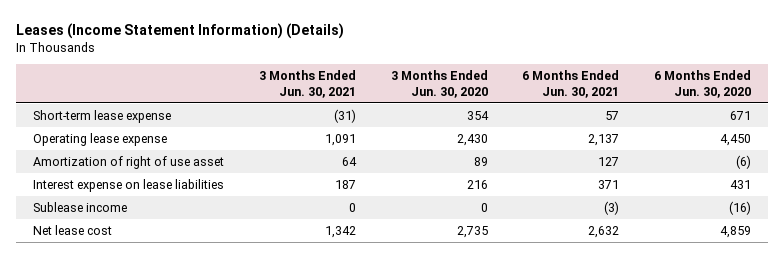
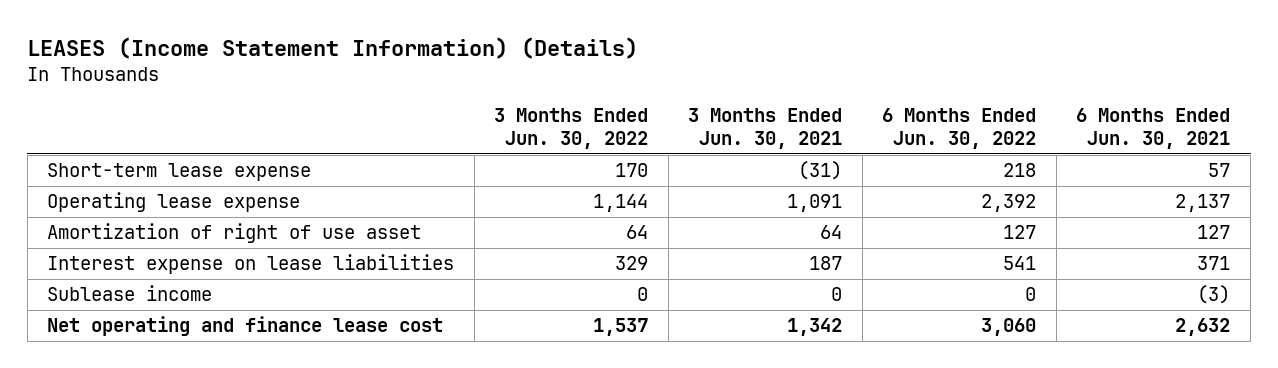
[16,23,345,40] Leases (Income Statement Information) (Details) -> [27,36,639,59] LEASES (Income Statement Information) (Details)
[390,69,488,98] 3 Months Ended Jun. 30, 2020 -> none
[653,69,751,98] 6 Months Ended Jun. 30, 2020 -> none
none -> [494,107,649,150] 3 Months Ended Jun. 30, 2022
none -> [882,107,1037,150] 6 Months Ended Jun. 30, 2022
[33,224,113,235] Net lease cost -> [47,316,444,337] Net operating and finance lease cost

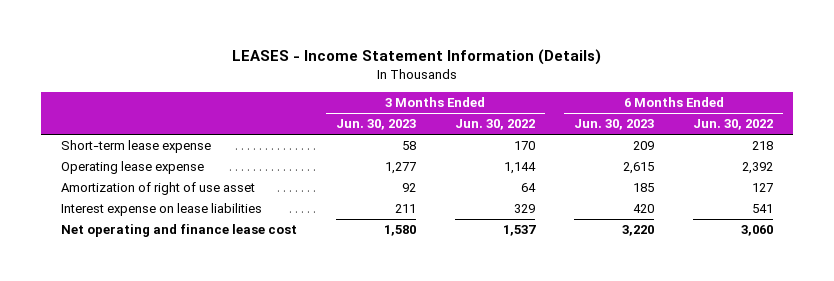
[27,36,639,59] LEASES (Income Statement Information) (Details) -> [231,49,601,66] LEASES - Income Statement Information (Details)
[688,107,843,150] 3 Months Ended Jun. 30, 2021 -> none
[1076,107,1231,150] 6 Months Ended Jun. 30, 2021 -> none
none -> [335,119,416,131] Jun. 30, 2023
none -> [574,119,655,131] Jun. 30, 2023
[47,285,213,302] Sublease income -> none

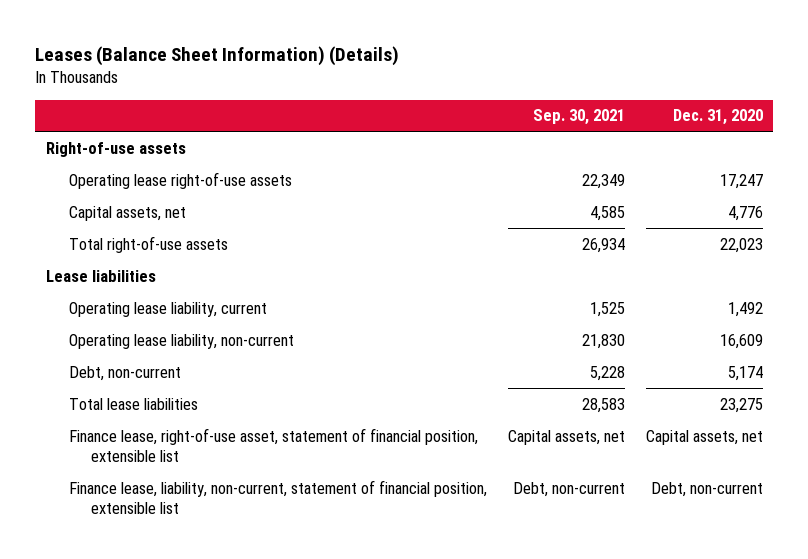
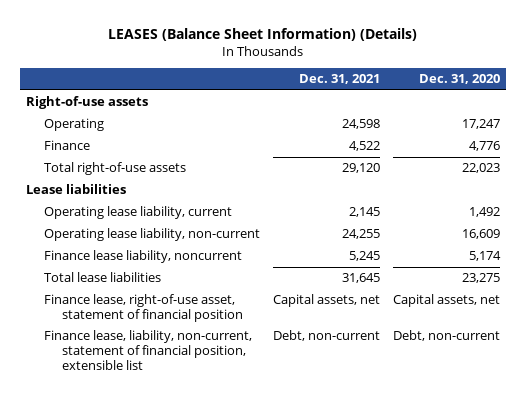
[35,45,400,66] Leases (Balance Sheet Information) (Details) -> [107,27,417,41] LEASES (Balance Sheet Information) (Details)
[532,109,625,126] Sep. 30, 2021 -> none
none -> [298,74,380,85] Dec. 31, 2021
[68,171,292,189] Operating lease right-of-use assets -> [44,118,105,132] Operating
[68,205,186,221] Capital assets, net -> [44,140,91,151] Finance
[68,365,181,381] Debt, non-current -> [44,250,243,264] Finance lease liability, noncurrent
[68,427,478,462] Finance lease, right-of-use asset, statement of financial position, extensible list -> [44,294,244,322] Finance lease, right-of-use asset, statement of financial position

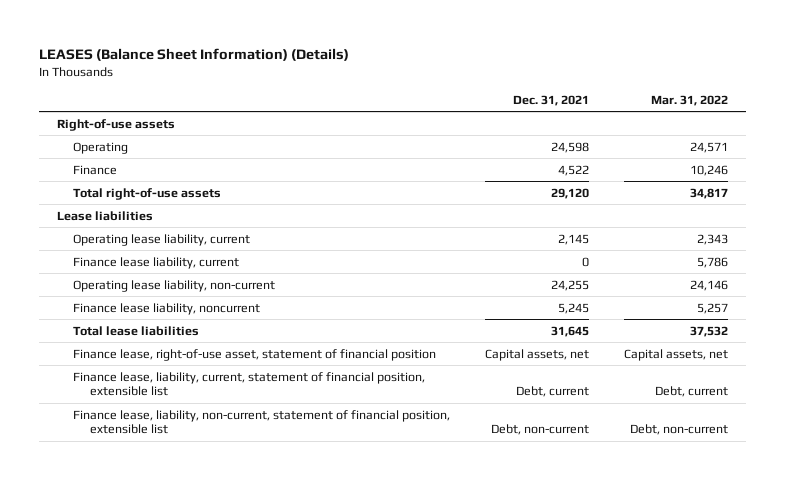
[418,74,500,85] Dec. 31, 2020 -> none
none -> [651,94,729,106] Mar. 31, 2022
none -> [73,256,240,269] Finance lease liability, current
none -> [73,371,426,397] Finance lease, liability, current, statement of financial position, extensible list

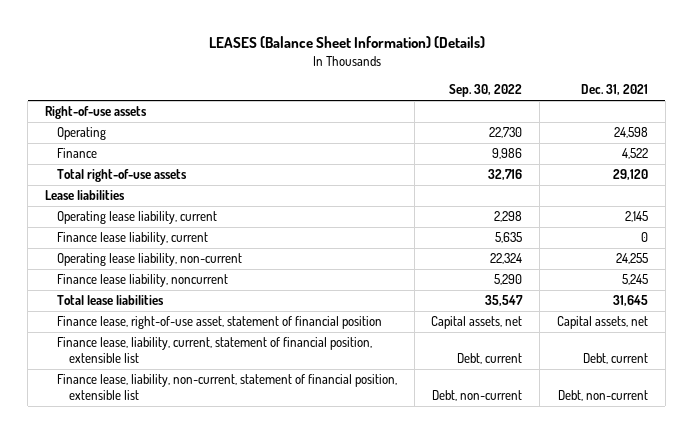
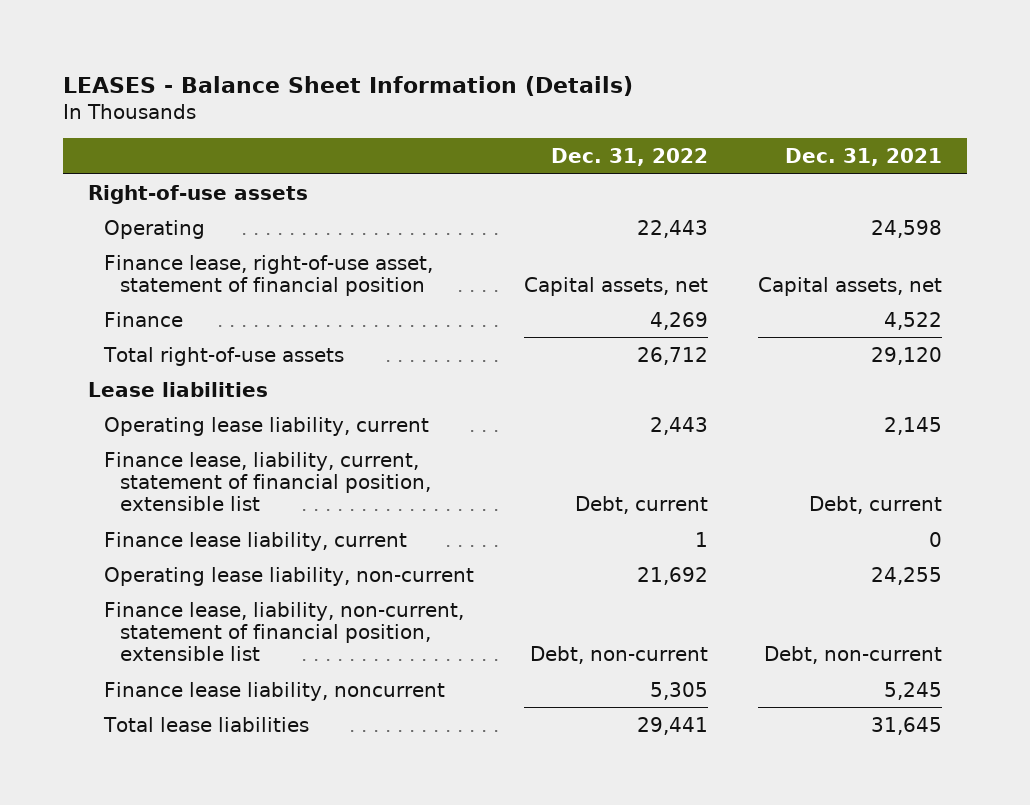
[208,36,485,49] LEASES (Balance Sheet Information) (Details) -> [62,75,633,96] LEASES - Balance Sheet Information (Details)
[449,84,523,98] Sep. 30, 2022 -> none
none -> [551,148,709,167] Dec. 31, 2022
[56,316,382,330] Finance lease, right-of-use asset, statement of financial position -> [103,254,433,296] Finance lease, right-of-use asset, statement of financial position
[56,337,372,364] Finance lease, liability, current, statement of financial position, extensible list -> [103,451,431,512] Finance lease, liability, current, statement of financial position, extensible list
[56,374,397,401] Finance lease, liability, non-current, statement of financial position, extensible list -> [103,601,464,662] Finance lease, liability, non-current, statement of financial position, extensible list

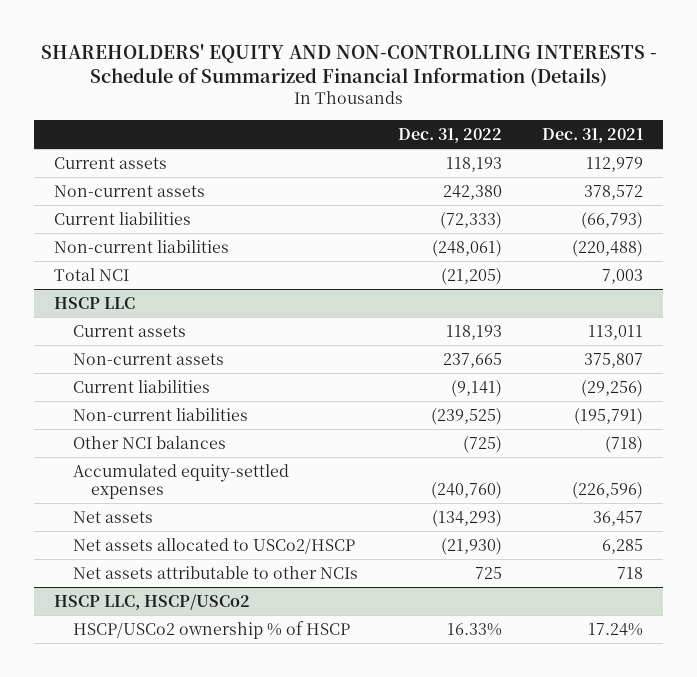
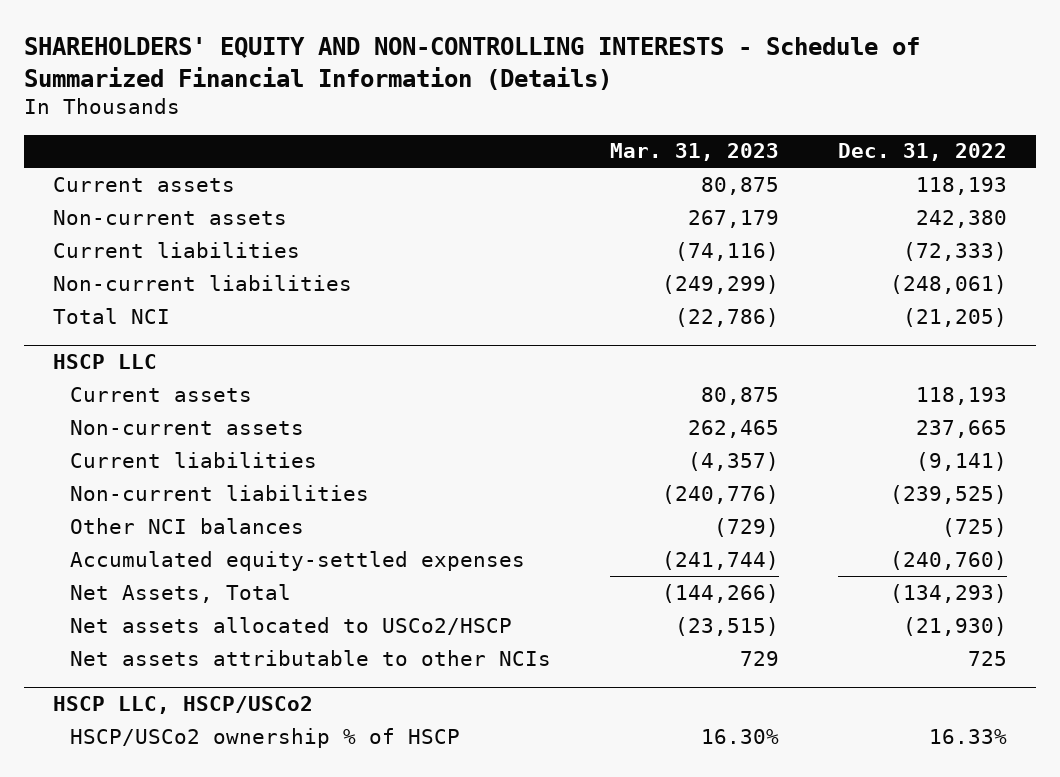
[542,127,644,143] Dec. 31, 2021 -> none
none -> [609,143,779,162] Mar. 31, 2023
[72,510,153,523] Net assets -> [69,583,291,603] Net Assets, Total

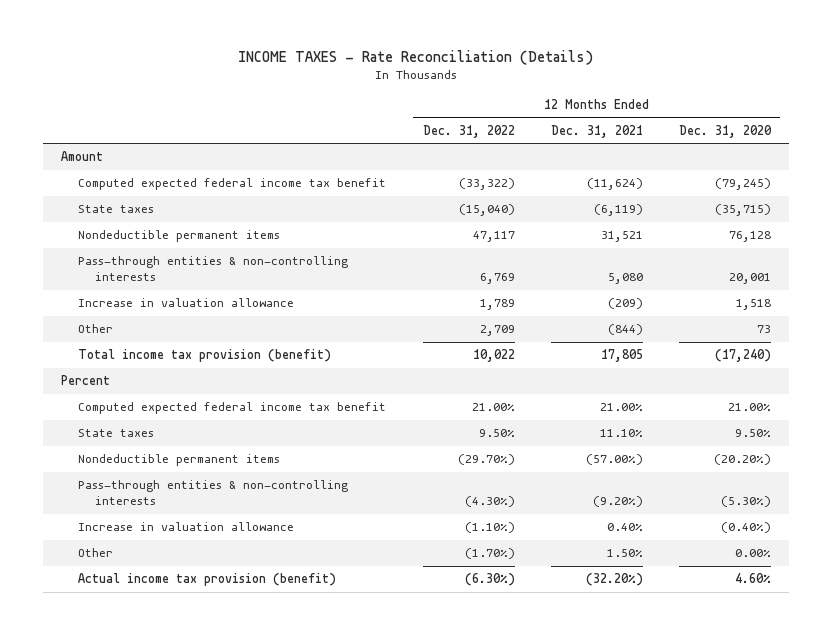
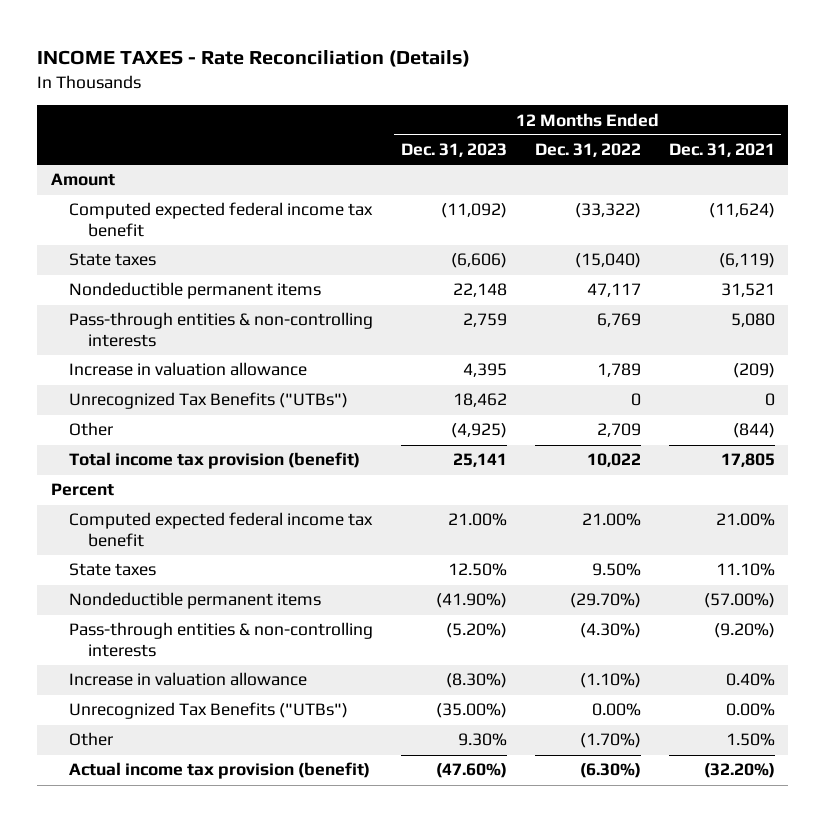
[679,124,773,138] Dec. 31, 2020 -> none
none -> [401,143,508,158] Dec. 31, 2023
none -> [69,392,349,410] Unrecognized Tax Benefits ("UTBs")
none -> [69,702,349,720] Unrecognized Tax Benefits ("UTBs")

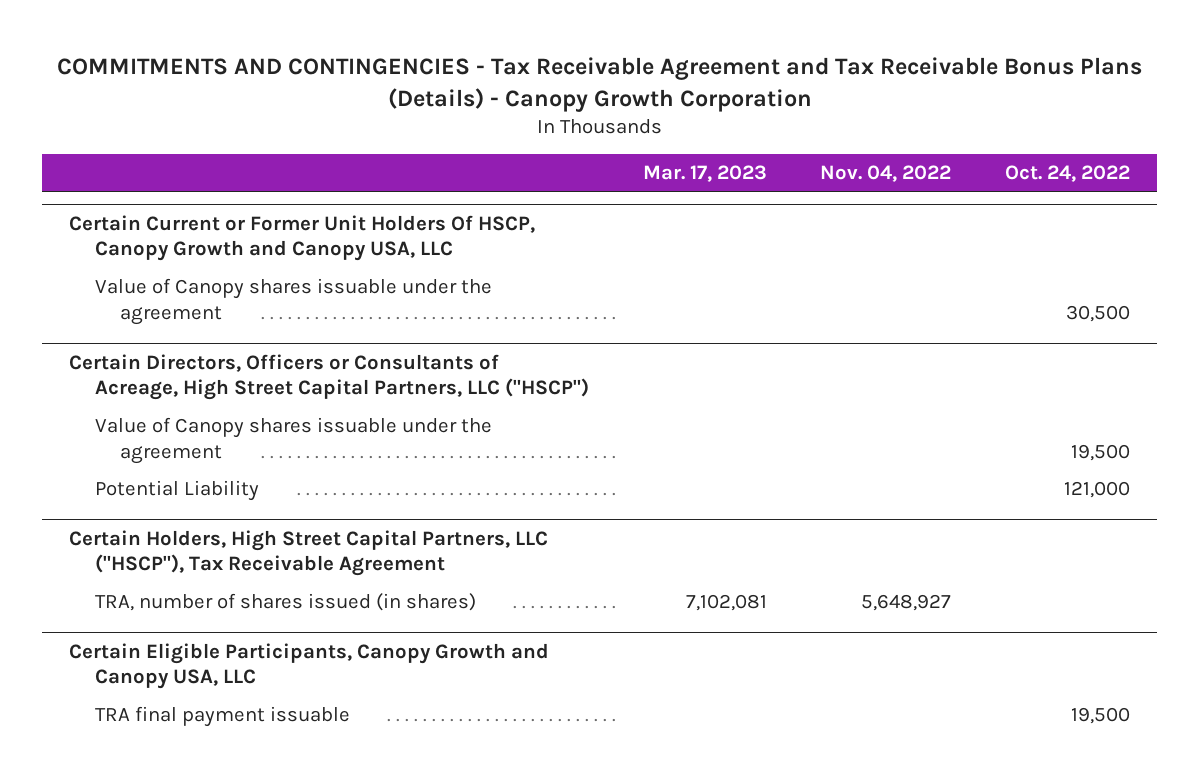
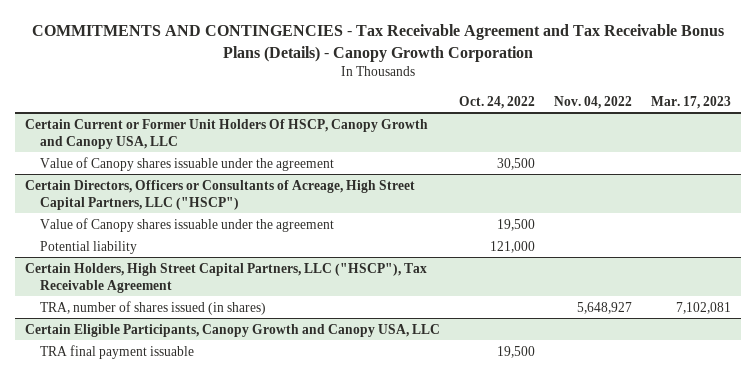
[94,480,259,502] Potential Liability -> [40,240,138,254] Potential liability

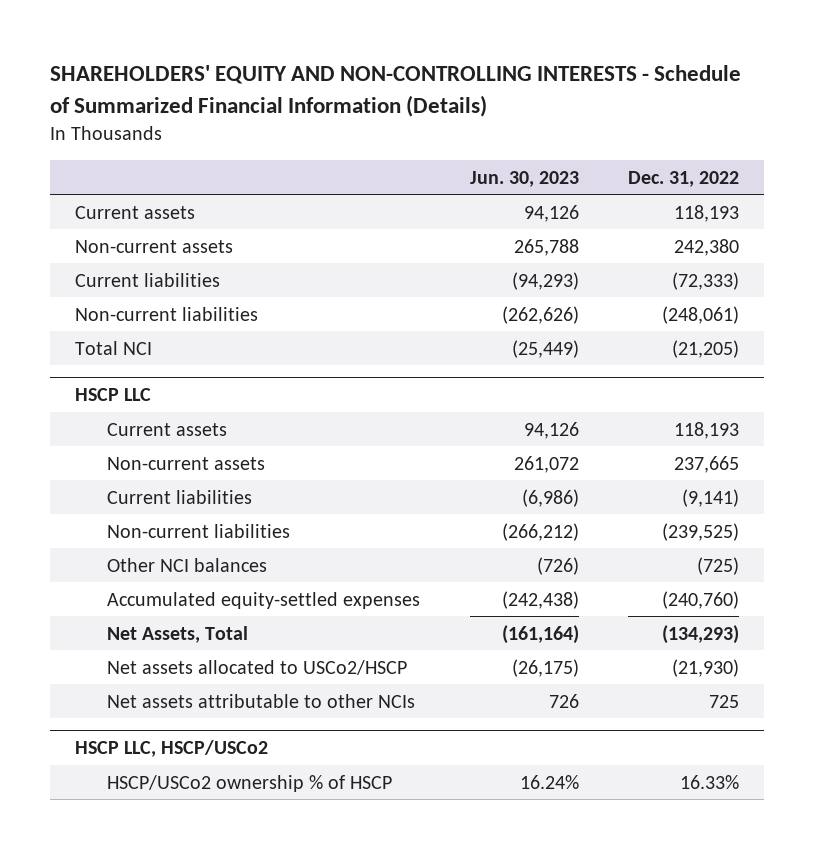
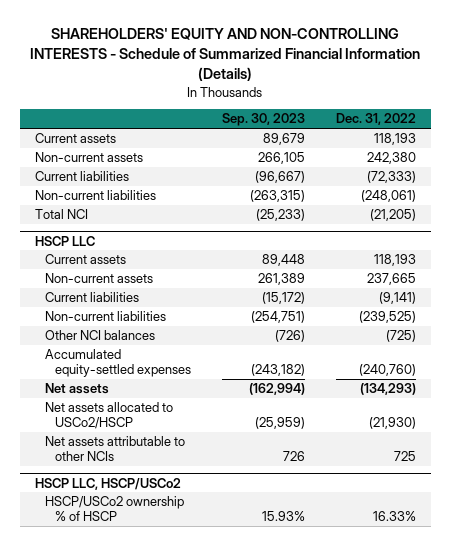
[469,170,579,187] Jun. 30, 2023 -> none
none -> [221,113,305,127] Sep. 30, 2023
[106,625,248,643] Net Assets, Total -> [45,383,110,395] Net assets

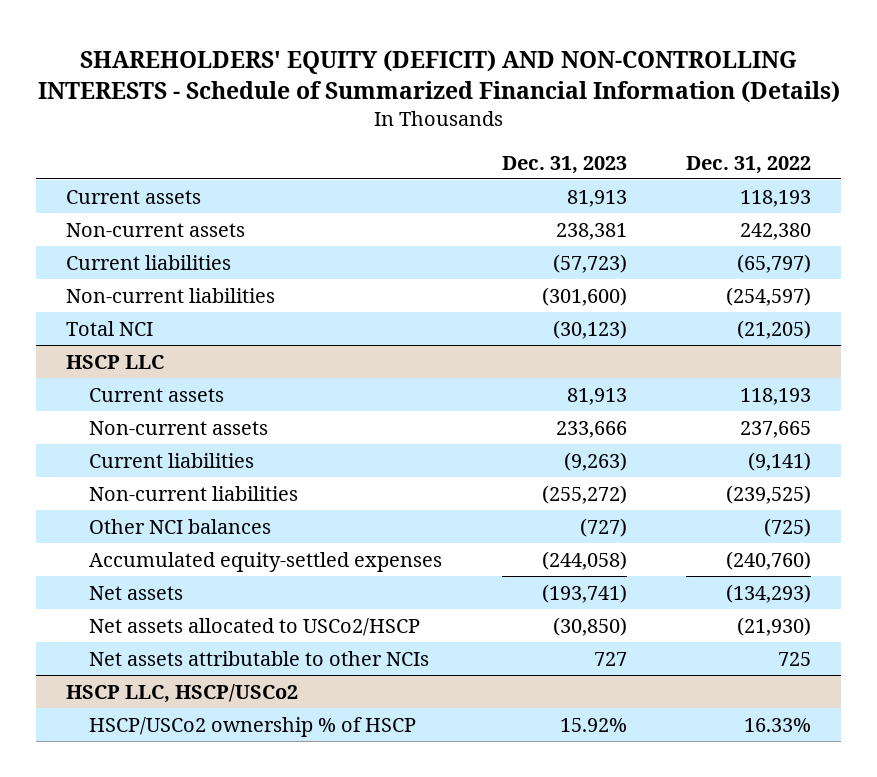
[30,28,421,82] SHAREHOLDERS' EQUITY AND NON-CONTROLLING INTERESTS - Schedule of Summarized Financial Information (Details) -> [37,49,840,103] SHAREHOLDERS' EQUITY (DEFICIT) AND NON-CONTROLLING INTERESTS - Schedule of Summarized Financial Information (Details)
[221,113,305,127] Sep. 30, 2023 -> none
none -> [501,155,627,174] Dec. 31, 2023
[366,171,416,184] (72,333) -> [737,253,812,273] (65,797)
[360,190,416,203] (248,061) -> [726,286,812,306] (254,597)

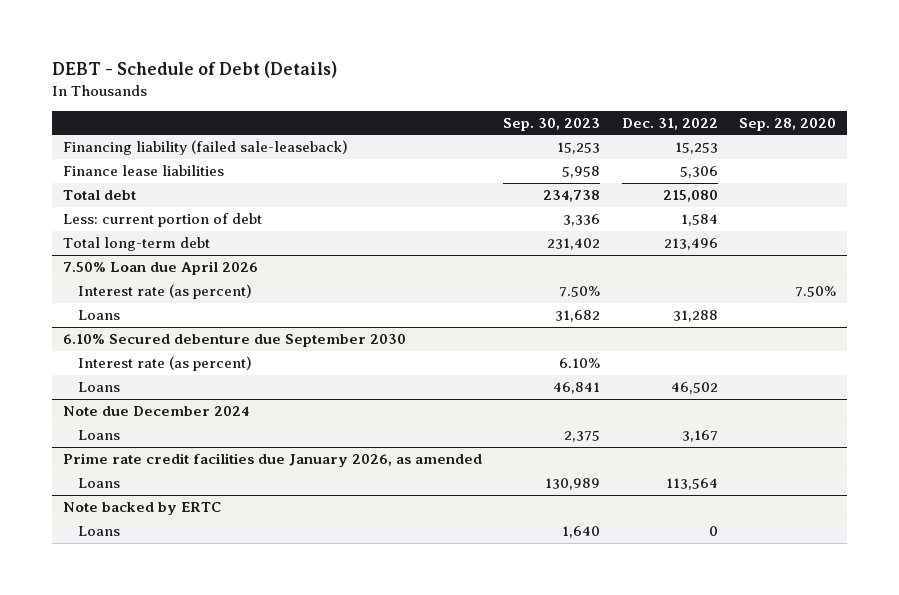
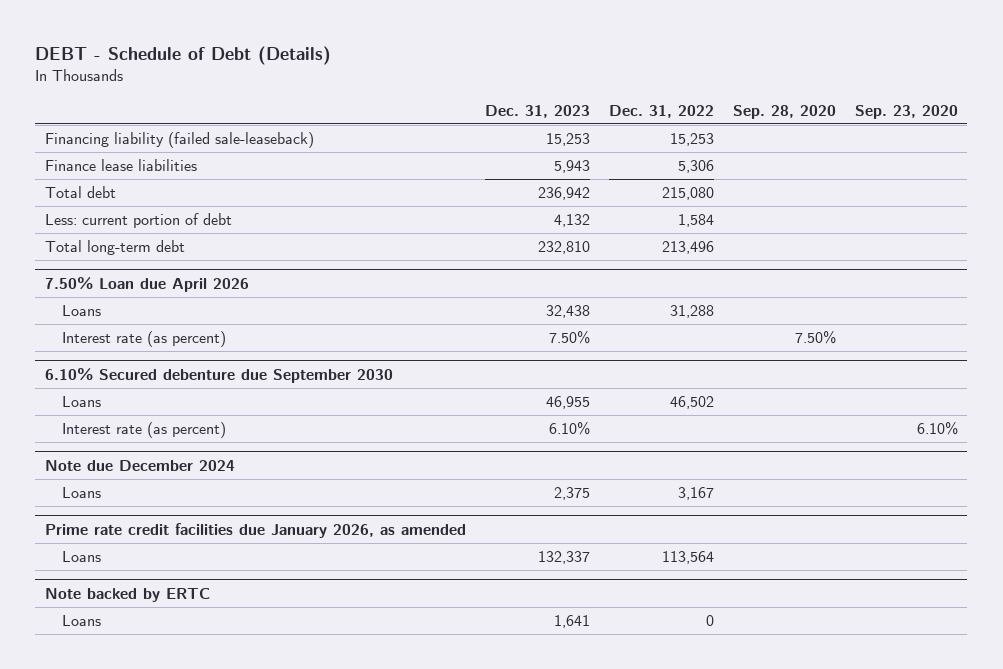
[503,117,601,131] Sep. 30, 2023 -> none
none -> [484,105,590,119] Dec. 31, 2023
none -> [854,105,958,120] Sep. 23, 2020
[78,284,253,300] Interest rate (as percent) -> [62,330,227,347] Interest rate (as percent)
[78,356,253,372] Interest rate (as percent) -> [62,421,227,438] Interest rate (as percent)

